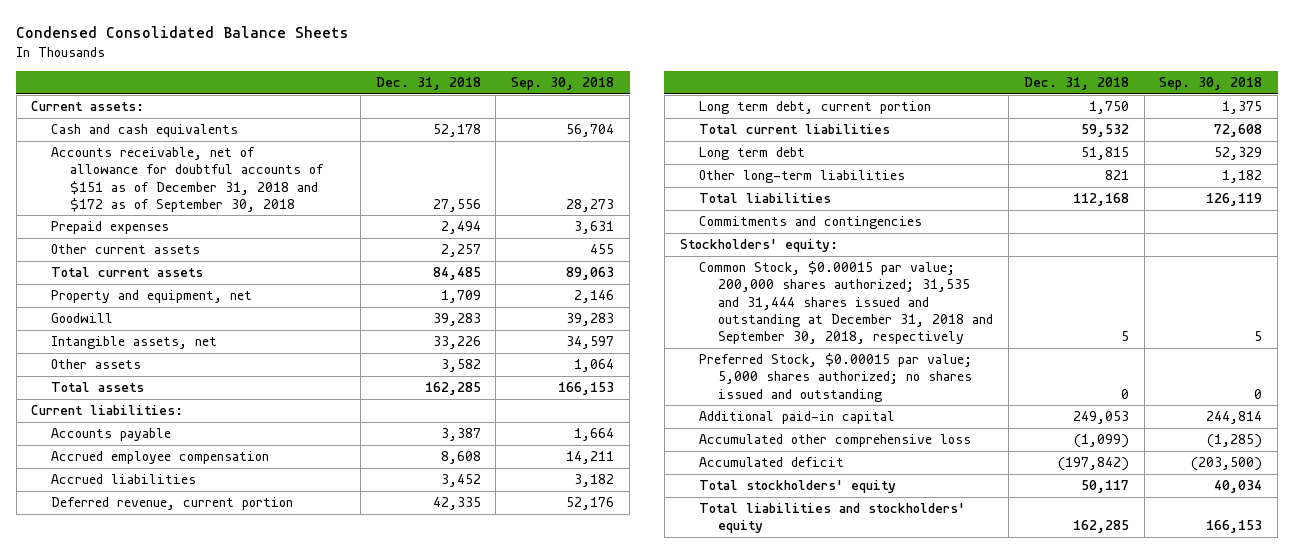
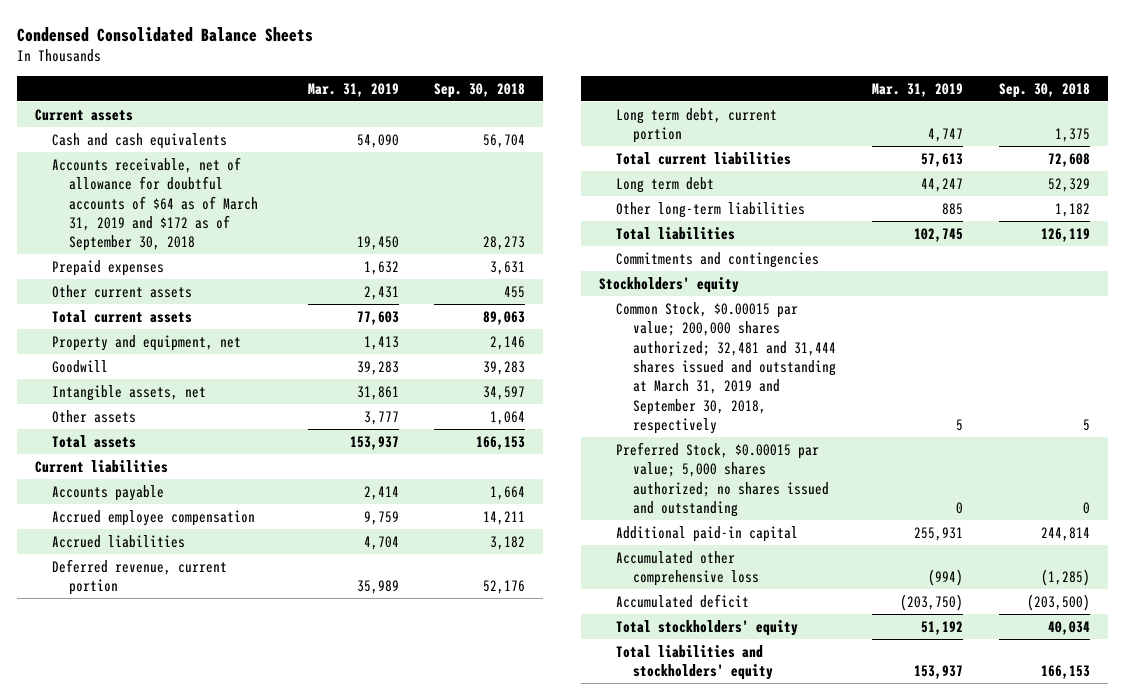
[375,76,481,90] Dec. 31, 2018 -> none
none -> [307,82,399,97] Mar. 31, 2019
[31,101,145,112] Current assets: -> [34,108,133,121] Current assets
[50,147,325,212] Accounts receivable, net of allowance for doubtful accounts of $151 as of December 31, 2018 and $172 as of September 30, 2018 -> [51,156,258,252] Accounts receivable, net of allowance for doubtful accounts of $64 as of March 31, 2019 and $172 as of September 30, 2018
[31,405,184,416] Current liabilities: -> [34,459,168,473] Current liabilities
[679,239,838,253] Stockholders' equity: -> [599,276,740,293] Stockholders' equity
[699,261,994,344] Common Stock, $0.00015 par value; 200,000 shares authorized; 31,535 and 31,444 shares issued and outstanding at December 31, 2018 and September 30, 2018, respectively -> [616,301,837,435] Common Stock, $0.00015 par value; 200,000 shares authorized; 32,481 and 31,444 shares issued and outstanding at March 31, 2019 and September 30, 2018, respectively

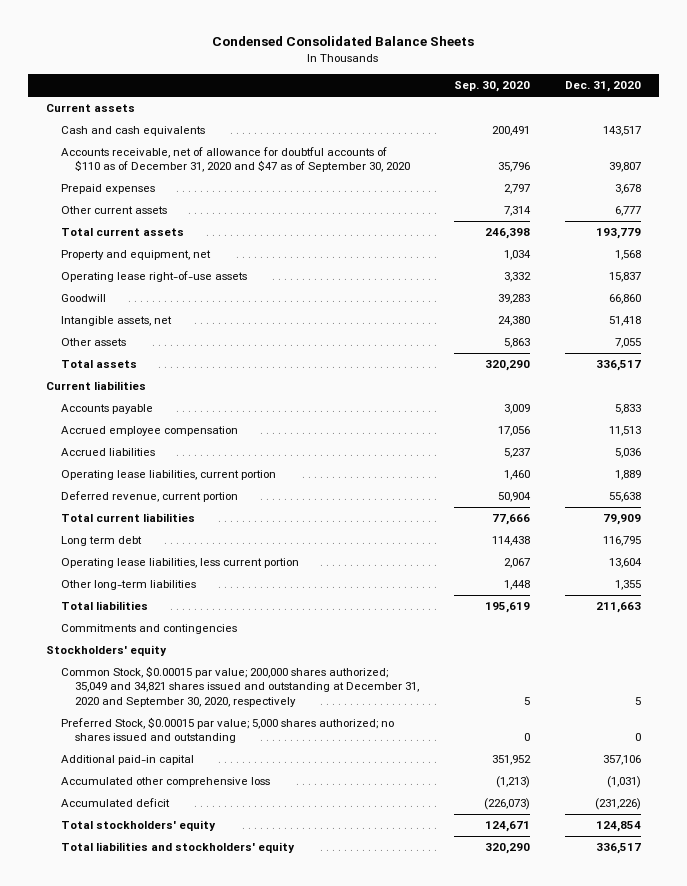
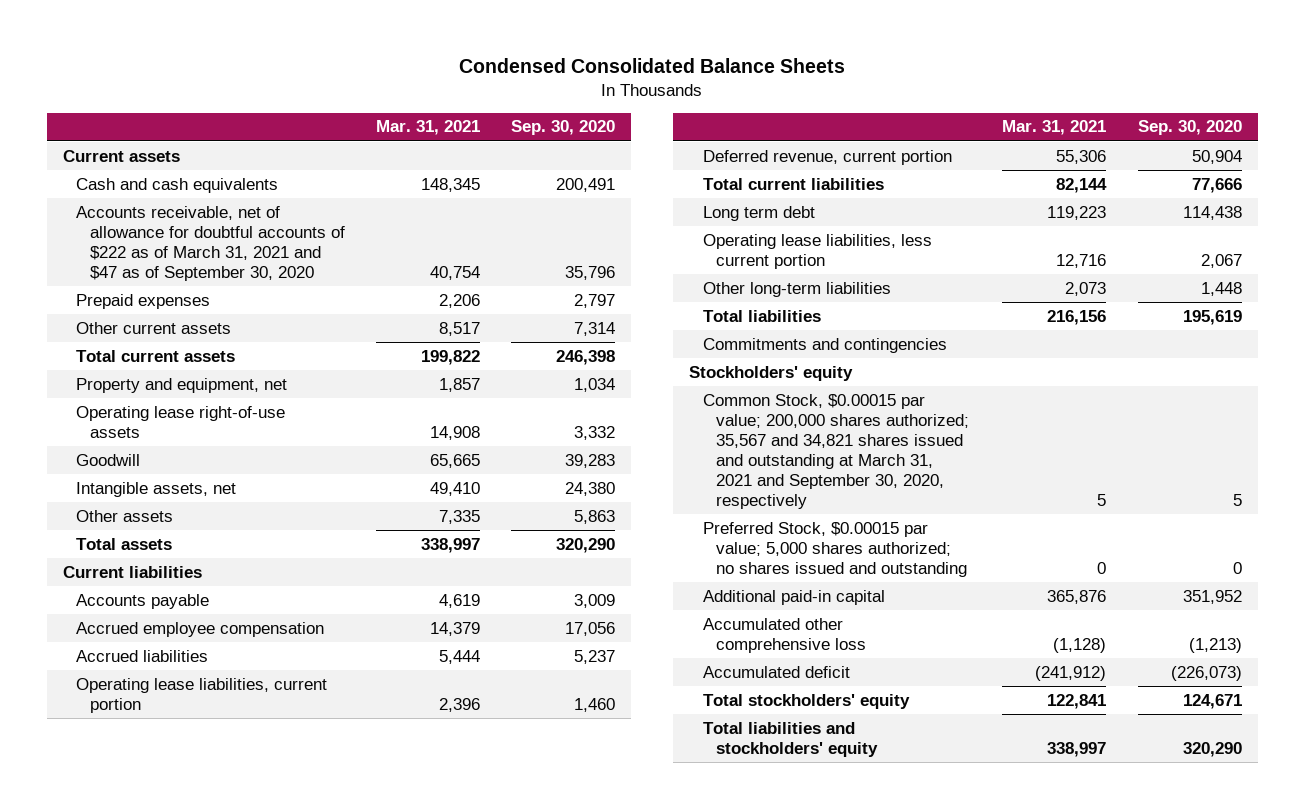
[565,81,642,93] Dec. 31, 2020 -> none
none -> [376,120,481,136] Mar. 31, 2021
[60,147,411,173] Accounts receivable, net of allowance for doubtful accounts of $110 as of December 31, 2020 and $47 as of September 30, 2020 -> [76,205,345,281] Accounts receivable, net of allowance for doubtful accounts of $222 as of March 31, 2021 and $47 as of September 30, 2020
[60,666,420,707] Common Stock, $0.00015 par value; 200,000 shares authorized; 35,049 and 34,821 shares issued and outstanding at December 31, 2020 and September 30, 2020, respectively -> [702,393,970,509] Common Stock, $0.00015 par value; 200,000 shares authorized; 35,567 and 34,821 shares issued and outstanding at March 31, 2021 and September 30, 2020, respectively

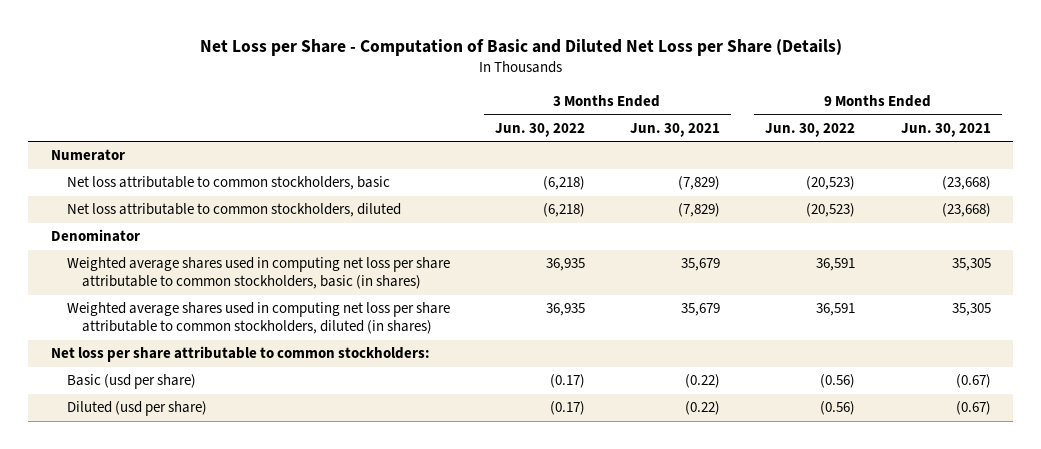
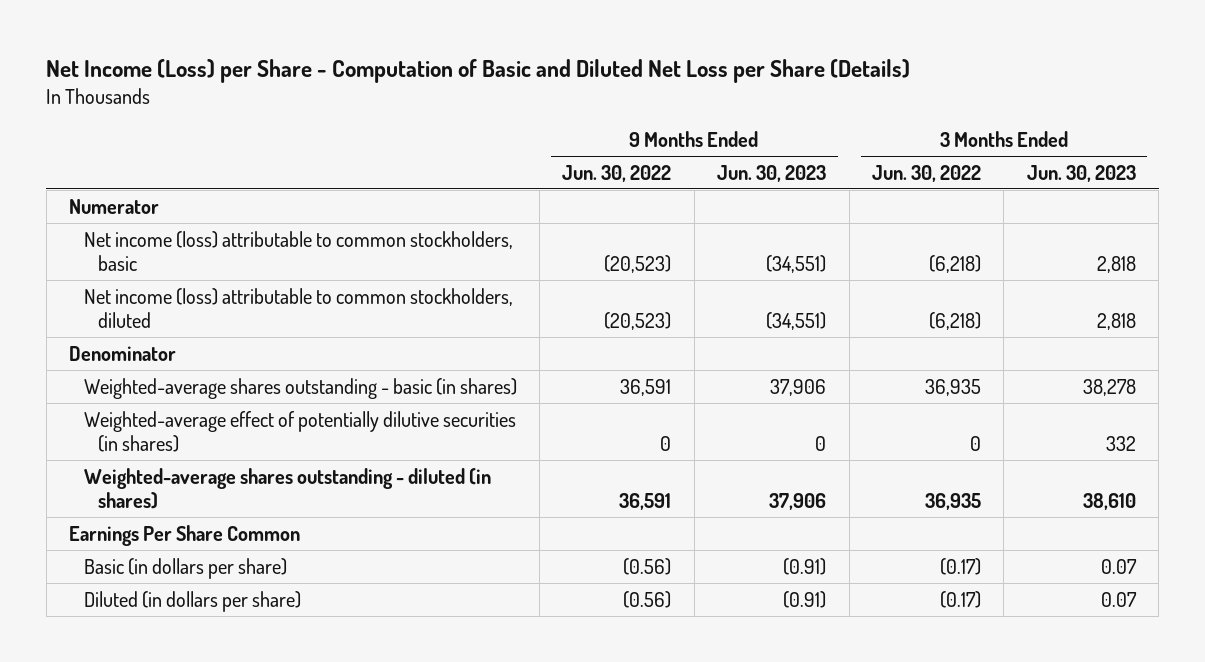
[199,38,842,56] Net Loss per Share - Computation of Basic and Diluted Net Loss per Share (Details) -> [46,59,911,84] Net Income (Loss) per Share - Computation of Basic and Diluted Net Loss per Share (Details)
[630,122,721,137] Jun. 30, 2021 -> none
[900,122,991,137] Jun. 30, 2021 -> none
none -> [717,164,827,182] Jun. 30, 2023
none -> [1026,164,1136,182] Jun. 30, 2023
[66,176,390,191] Net loss attributable to common stockholders, basic -> [83,230,513,271] Net income (loss) attributable to common stockholders, basic
[66,203,401,218] Net loss attributable to common stockholders, diluted -> [83,287,513,328] Net income (loss) attributable to common stockholders, diluted
[66,257,450,290] Weighted average shares used in computing net loss per share attributable to common stockholders, basic (in shares) -> [83,377,517,399] Weighted-average shares outstanding - basic (in shares)
none -> [83,410,516,452] Weighted-average effect of potentially dilutive securities (in shares)
[66,302,450,335] Weighted average shares used in computing net loss per share attributable to common stockholders, diluted (in shares) -> [83,467,491,509] Weighted-average shares outstanding - diluted (in shares)
[50,346,430,363] Net loss per share attributable to common stockholders: -> [69,524,301,546] Earnings Per Share Common
[66,374,196,390] Basic (usd per share) -> [83,557,287,579] Basic (in dollars per share)
[66,401,207,417] Diluted (usd per share) -> [83,590,301,612] Diluted (in dollars per share)

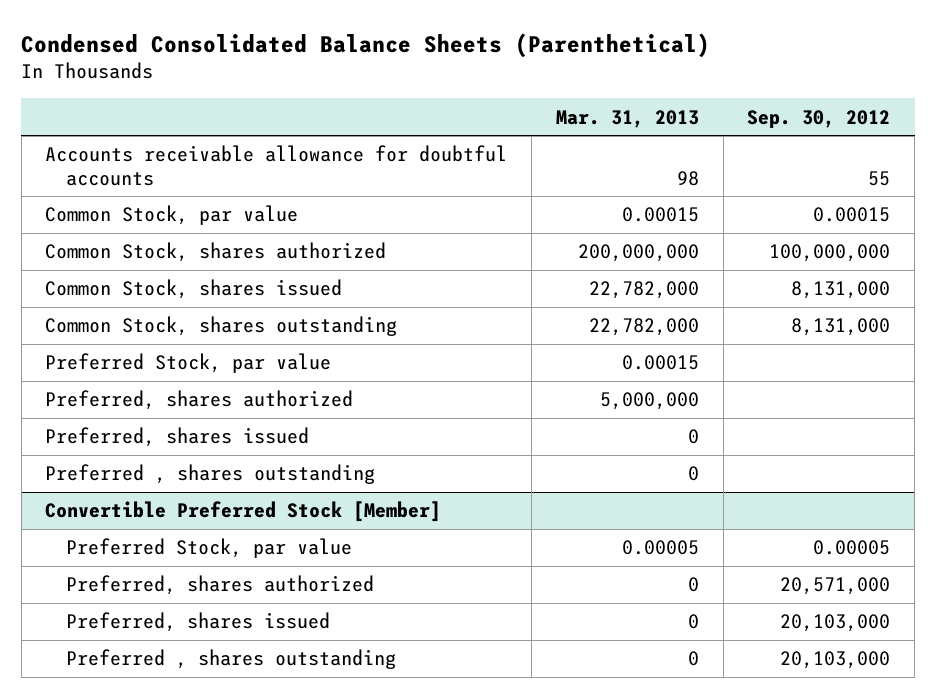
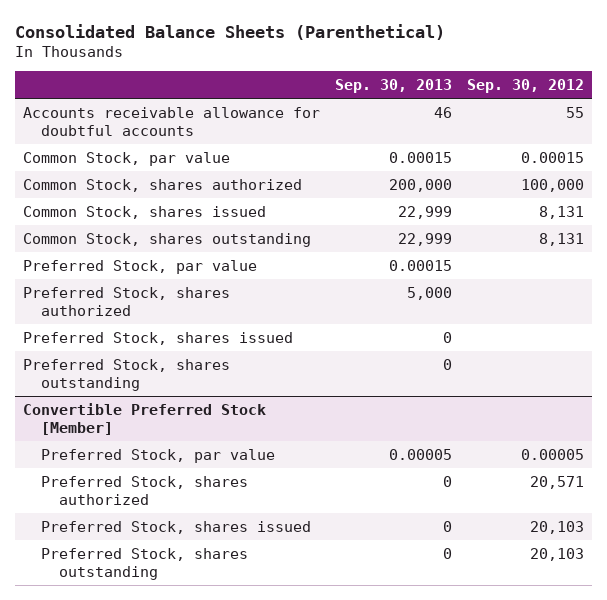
[21,32,711,58] Condensed Consolidated Balance Sheets (Parenthetical) -> [15,23,446,40] Consolidated Balance Sheets (Parenthetical)
[555,109,699,128] Mar. 31, 2013 -> none
none -> [334,79,452,94] Sep. 30, 2013
[769,244,891,263] 100,000,000 -> [521,178,585,192] 100,000
[791,281,891,300] 8,131,000 -> [539,205,585,219] 8,131
[791,318,891,337] 8,131,000 -> [539,232,585,246] 8,131
[45,390,354,411] Preferred, shares authorized -> [22,286,230,316] Preferred Stock, shares authorized
[45,427,310,448] Preferred, shares issued -> [22,331,293,345] Preferred Stock, shares issued
[45,464,376,485] Preferred , shares outstanding -> [22,358,230,391] Preferred Stock, shares outstanding
[65,575,374,596] Preferred, shares authorized -> [40,475,248,505] Preferred Stock, shares authorized
[780,577,891,596] 20,571,000 -> [530,475,585,489] 20,571
[65,612,330,633] Preferred, shares issued -> [40,520,311,534] Preferred Stock, shares issued
[780,614,891,633] 20,103,000 -> [530,520,585,534] 20,103
[65,649,396,670] Preferred , shares outstanding -> [40,547,248,580] Preferred Stock, shares outstanding
[780,651,891,670] 20,103,000 -> [530,547,585,561] 20,103

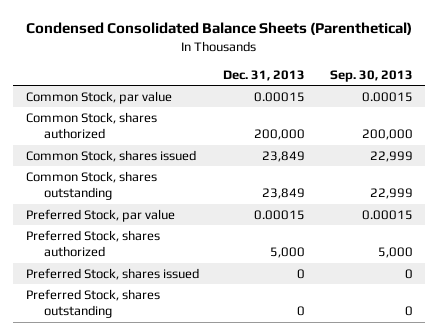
[15,23,446,40] Consolidated Balance Sheets (Parenthetical) -> [26,22,413,36] Condensed Consolidated Balance Sheets (Parenthetical)
[467,79,585,94] Sep. 30, 2012 -> none
none -> [223,69,306,81] Dec. 31, 2013
[22,106,320,136] Accounts receivable allowance for doubtful accounts -> none
[22,402,266,435] Convertible Preferred Stock [Member] -> none
[40,448,275,463] Preferred Stock, par value -> none
[40,475,248,505] Preferred Stock, shares authorized -> none
[40,520,311,534] Preferred Stock, shares issued -> none
[40,547,248,580] Preferred Stock, shares outstanding -> none

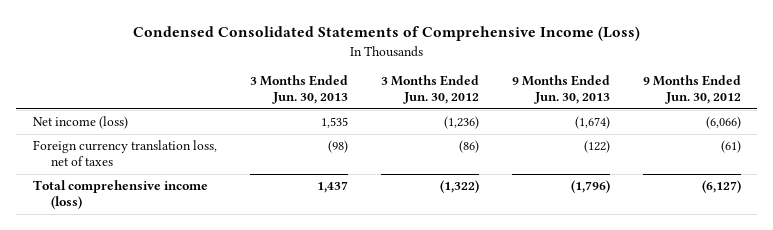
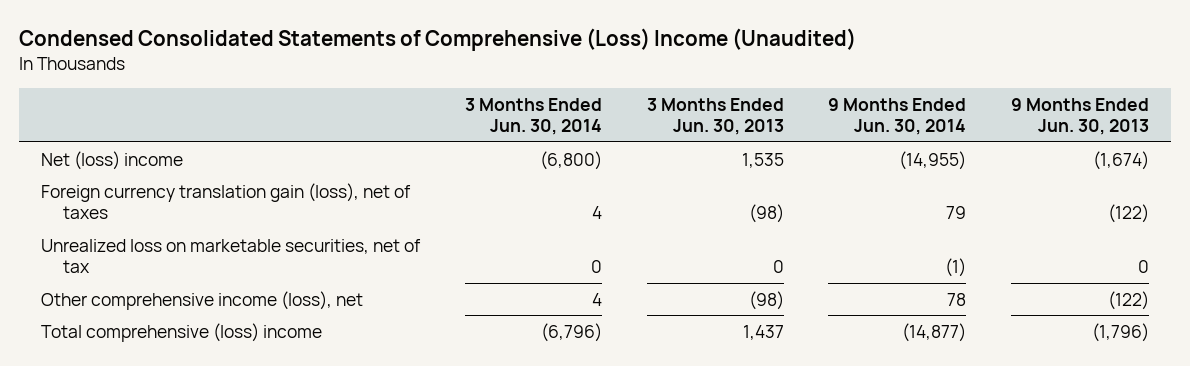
[132,26,640,42] Condensed Consolidated Statements of Comprehensive Income (Loss) -> [19,28,857,52] Condensed Consolidated Statements of Comprehensive (Loss) Income (Unaudited)
[380,75,479,105] 3 Months Ended Jun. 30, 2012 -> none
[642,75,741,105] 9 Months Ended Jun. 30, 2012 -> none
none -> [464,97,602,135] 3 Months Ended Jun. 30, 2014
none -> [828,97,967,135] 9 Months Ended Jun. 30, 2014
[32,116,128,130] Net income (loss) -> [41,150,184,170] Net (loss) income
[32,140,217,167] Foreign currency translation loss, net of taxes -> [41,182,412,219] Foreign currency translation gain (loss), net of taxes
none -> [41,238,422,273] Unrealized loss on marketable securities, net of tax
none -> [41,290,364,310] Other comprehensive income (loss), net
[32,180,208,210] Total comprehensive income (loss) -> [41,322,323,342] Total comprehensive (loss) income

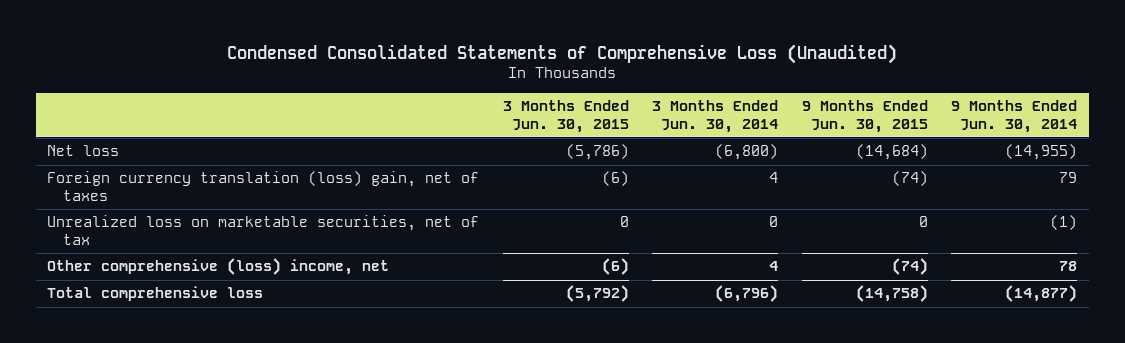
[19,28,857,52] Condensed Consolidated Statements of Comprehensive (Loss) Income (Unaudited) -> [227,43,898,64] Condensed Consolidated Statements of Comprehensive Loss (Unaudited)
[646,97,784,135] 3 Months Ended Jun. 30, 2013 -> none
[1010,97,1149,135] 9 Months Ended Jun. 30, 2013 -> none
none -> [502,100,629,133] 3 Months Ended Jun. 30, 2015
none -> [801,100,928,133] 9 Months Ended Jun. 30, 2015
[41,150,184,170] Net (loss) income -> [47,145,120,157] Net loss
[41,182,412,219] Foreign currency translation gain (loss), net of taxes -> [47,171,480,201] Foreign currency translation (loss) gain, net of taxes
[41,290,364,310] Other comprehensive income (loss), net -> [47,258,390,276] Other comprehensive (loss) income, net
[41,322,323,342] Total comprehensive (loss) income -> [47,286,264,302] Total comprehensive loss

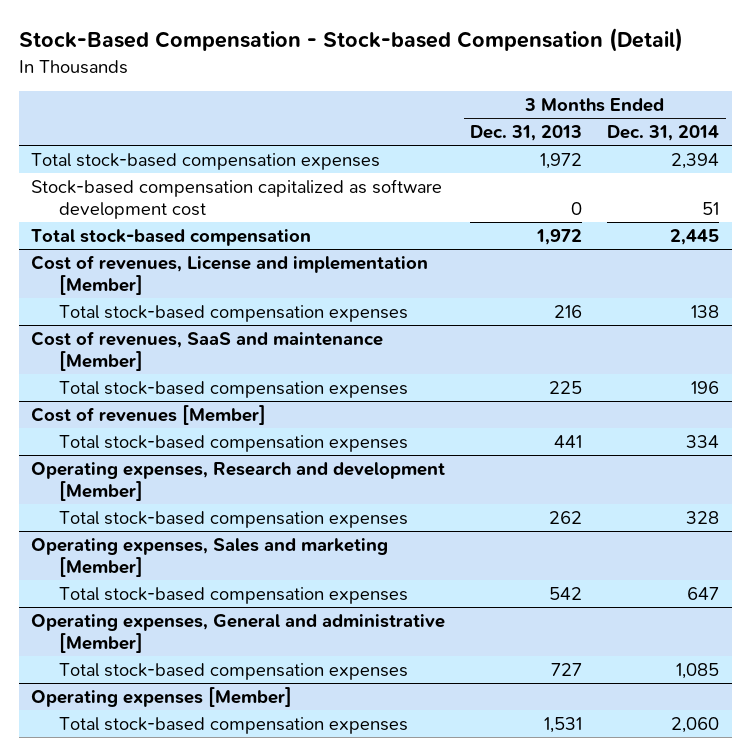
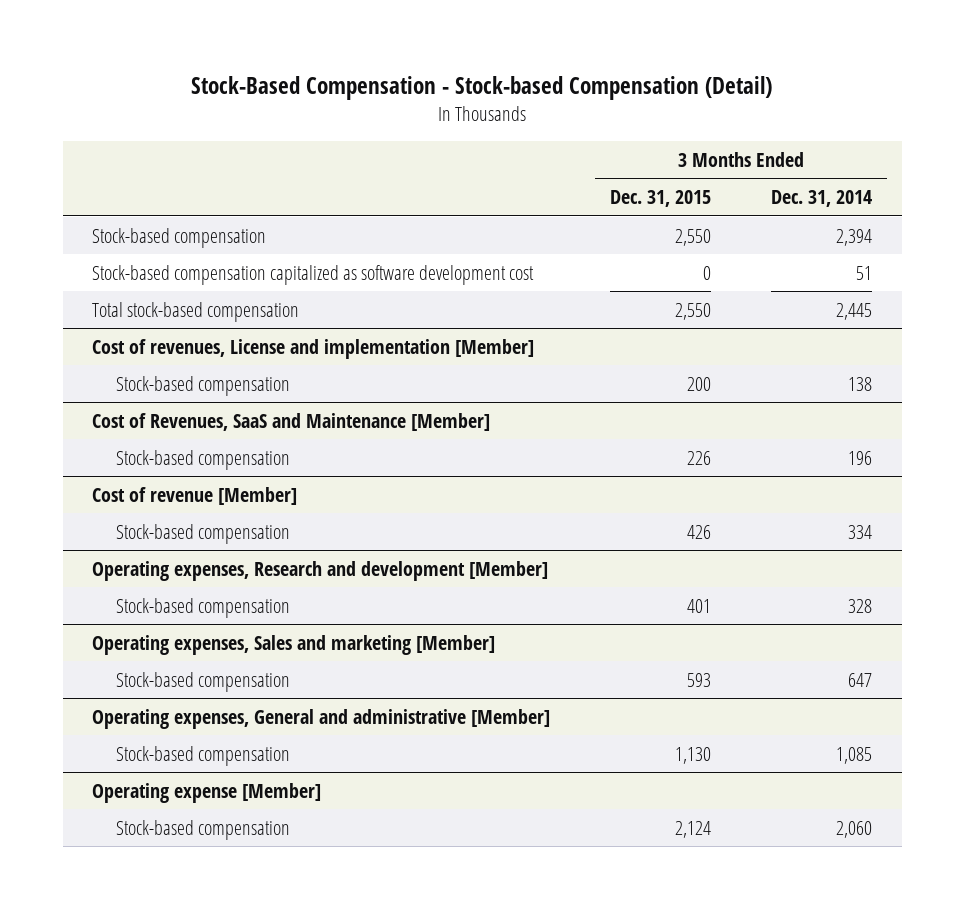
[470,125,583,142] Dec. 31, 2013 -> none
none -> [610,190,712,208] Dec. 31, 2015
[31,152,381,170] Total stock-based compensation expenses -> [92,227,267,248] Stock-based compensation
[58,304,408,322] Total stock-based compensation expenses -> [116,375,291,396] Stock-based compensation
[31,330,384,372] Cost of revenues, SaaS and maintenance [Member] -> [92,412,491,431] Cost of Revenues, SaaS and Maintenance [Member]
[58,380,408,398] Total stock-based compensation expenses -> [116,449,291,470] Stock-based compensation
[31,404,267,425] Cost of revenues [Member] -> [92,486,298,505] Cost of revenue [Member]
[58,434,408,452] Total stock-based compensation expenses -> [116,523,291,544] Stock-based compensation
[58,510,408,528] Total stock-based compensation expenses -> [116,597,291,618] Stock-based compensation
[58,586,408,604] Total stock-based compensation expenses -> [116,671,291,692] Stock-based compensation
[58,662,408,680] Total stock-based compensation expenses -> [116,745,291,766] Stock-based compensation
[31,686,293,707] Operating expenses [Member] -> [92,782,322,803] Operating expense [Member]
[58,716,408,734] Total stock-based compensation expenses -> [116,819,291,840] Stock-based compensation

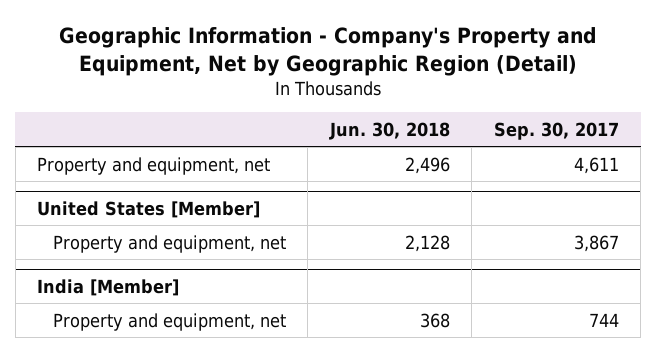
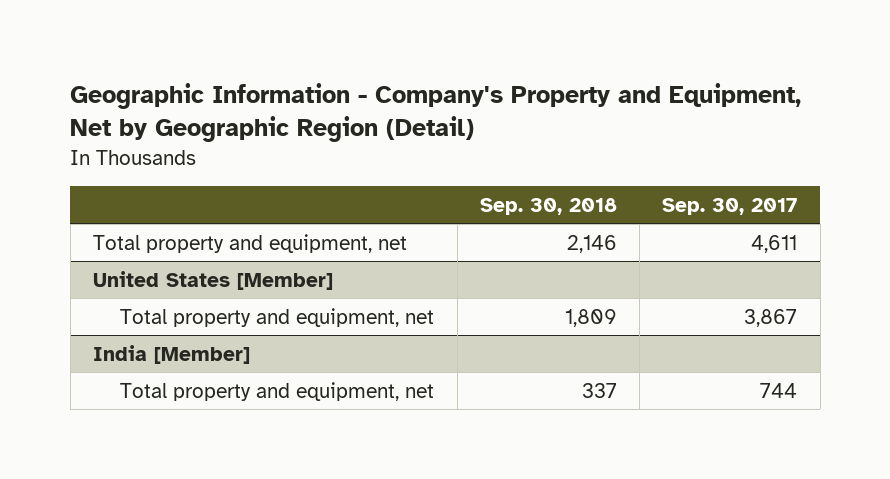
[328,121,450,140] Jun. 30, 2018 -> none
none -> [479,197,617,215] Sep. 30, 2018
[37,156,271,175] Property and equipment, net -> [92,233,407,253] Total property and equipment, net
[52,234,286,253] Property and equipment, net -> [120,307,435,327] Total property and equipment, net
[52,312,286,331] Property and equipment, net -> [120,381,435,401] Total property and equipment, net

